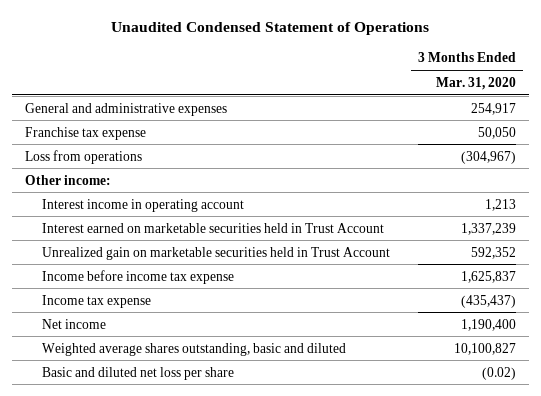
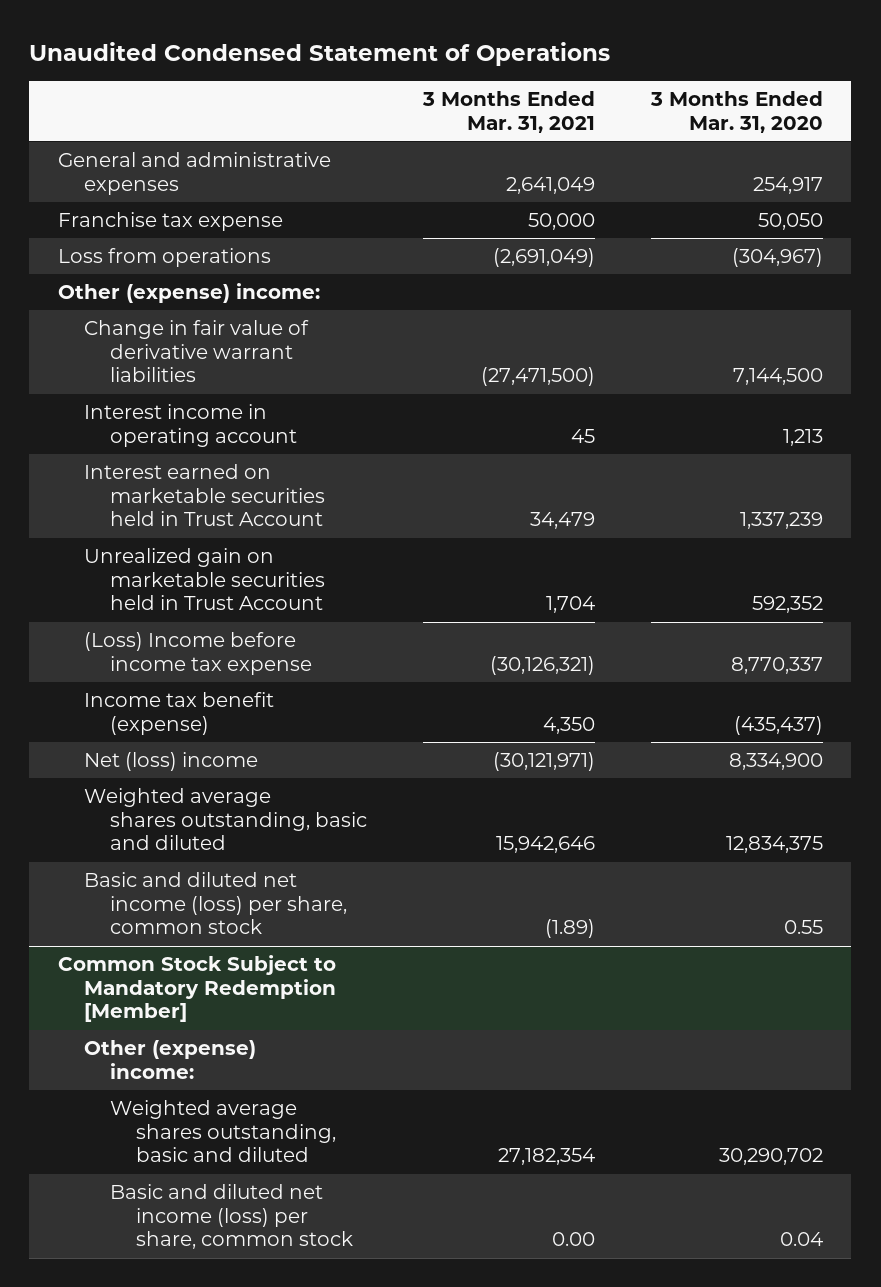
none -> [421,91,595,133] 3 Months Ended Mar. 31, 2021
[25,174,112,185] Other income: -> [57,283,320,304] Other (expense) income:
none -> [83,320,309,383] Change in fair value of derivative warrant liabilities
[42,269,235,284] Income before income tax expense -> [83,632,312,675] (Loss) Income before income tax expense
[460,270,516,283] 1,625,837 -> [731,656,824,674] 8,770,337
[42,294,152,308] Income tax expense -> [83,692,274,735] Income tax benefit (expense)
[42,318,107,329] Net income -> [83,752,258,772] Net (loss) income
[460,318,516,331] 1,190,400 -> [729,753,824,771] 8,334,900
[453,342,516,355] 10,100,827 -> [726,836,824,854] 12,834,375
[42,366,235,380] Basic and diluted net loss per share -> [83,872,347,935] Basic and diluted net income (loss) per share, common stock
[481,366,516,380] (0.02) -> [784,920,824,935] 0.55
none -> [57,955,336,1023] Common Stock Subject to Mandatory Redemption [Member]
none -> [83,1040,256,1079] Other (expense) income:
none -> [109,1100,336,1163] Weighted average shares outstanding, basic and diluted
none -> [109,1184,353,1250] Basic and diluted net income (loss) per share, common stock

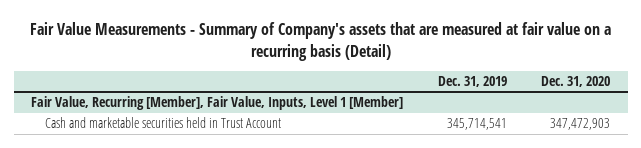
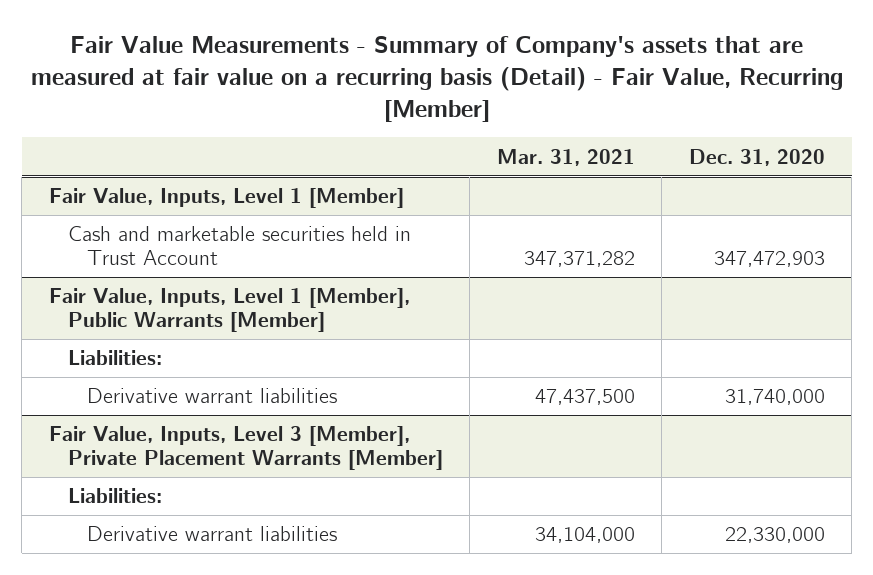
[29,22,611,61] Fair Value Measurements - Summary of Company's assets that are measured at fair value on a recurring basis (Detail) -> [30,36,843,122] Fair Value Measurements - Summary of Company's assets that are measured at fair value on a recurring basis (Detail) - Fair Value, Recurring [Member]
[437,75,507,87] Dec. 31, 2019 -> none
none -> [496,148,635,166] Mar. 31, 2021
[30,96,403,111] Fair Value, Recurring [Member], Fair Value, Inputs, Level 1 [Member] -> [48,188,404,209] Fair Value, Inputs, Level 1 [Member]
none -> [48,288,410,333] Fair Value, Inputs, Level 1 [Member], Public Warrants [Member]
none -> [67,350,162,366] Liabilities:
none -> [86,388,337,404] Derivative warrant liabilities
none -> [48,426,443,471] Fair Value, Inputs, Level 3 [Member], Private Placement Warrants [Member]
none -> [67,488,162,504] Liabilities:
none -> [86,526,337,542] Derivative warrant liabilities

